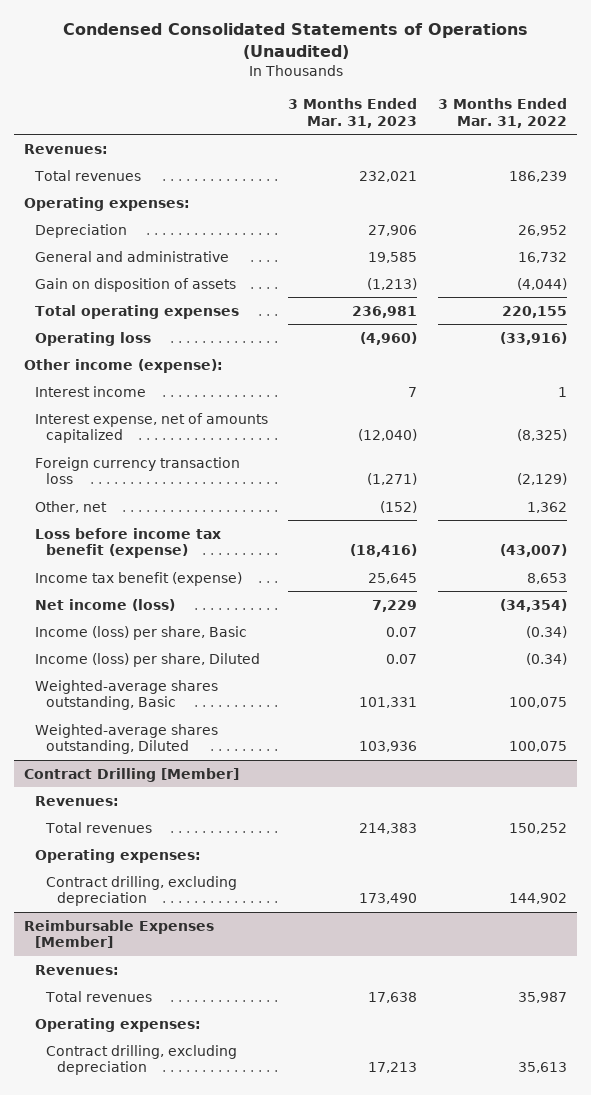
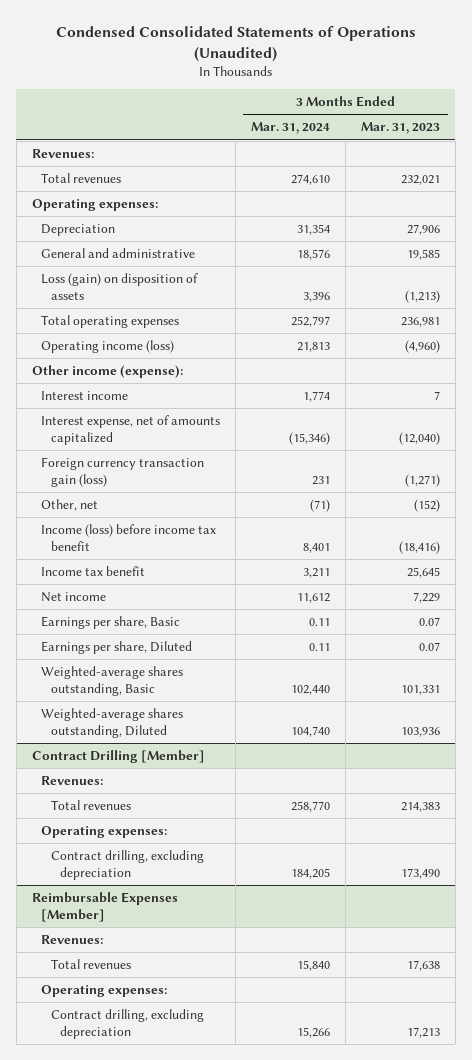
[438,98,568,128] 3 Months Ended Mar. 31, 2022 -> none
none -> [251,122,331,135] Mar. 31, 2024
[34,277,236,292] Gain on disposition of assets -> [41,272,199,301] Loss (gain) on disposition of assets
[34,331,151,346] Operating loss -> [41,339,175,353] Operating income (loss)
[34,456,240,485] Foreign currency transaction loss -> [41,456,205,488] Foreign currency transaction gain (loss)
[34,527,221,559] Loss before income tax benefit (expense) -> [41,523,217,552] Income (loss) before income tax benefit
[34,571,242,586] Income tax benefit (expense) -> [41,565,146,576] Income tax benefit
[34,598,175,611] Net income (loss) -> [41,591,107,602] Net income
[34,625,247,640] Income (loss) per share, Basic -> [41,615,181,629] Earnings per share, Basic
[34,652,260,667] Income (loss) per share, Diluted -> [41,640,193,654] Earnings per share, Diluted

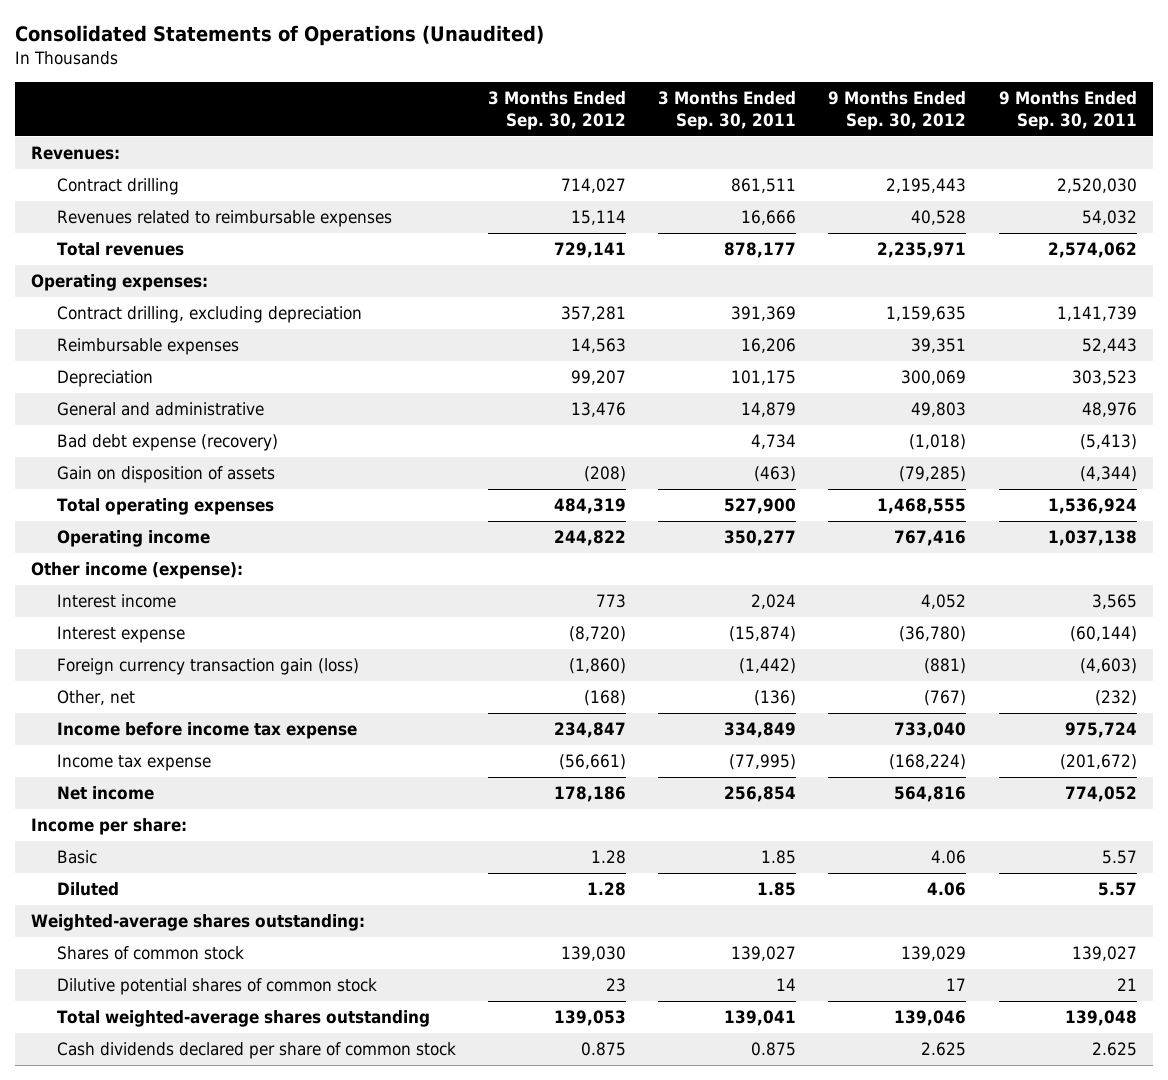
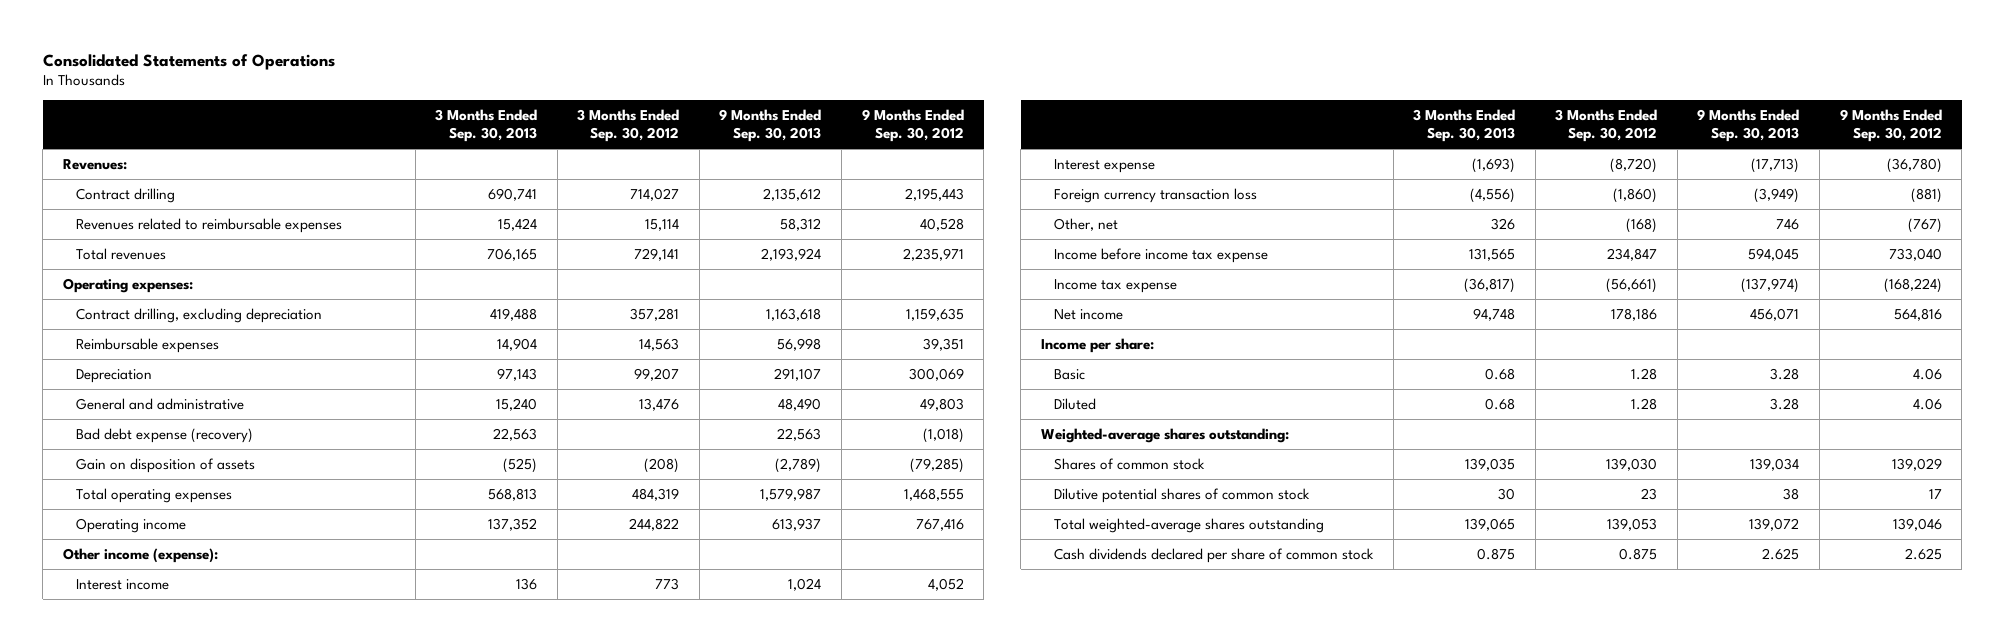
[14,25,544,47] Consolidated Statements of Operations (Unaudited) -> [42,53,335,70] Consolidated Statements of Operations
[658,90,797,130] 3 Months Ended Sep. 30, 2011 -> none
[998,90,1137,130] 9 Months Ended Sep. 30, 2011 -> none
none -> [435,108,538,143] 3 Months Ended Sep. 30, 2013
none -> [719,108,822,143] 9 Months Ended Sep. 30, 2013
[56,658,359,676] Foreign currency transaction gain (loss) -> [1053,187,1257,203] Foreign currency transaction loss

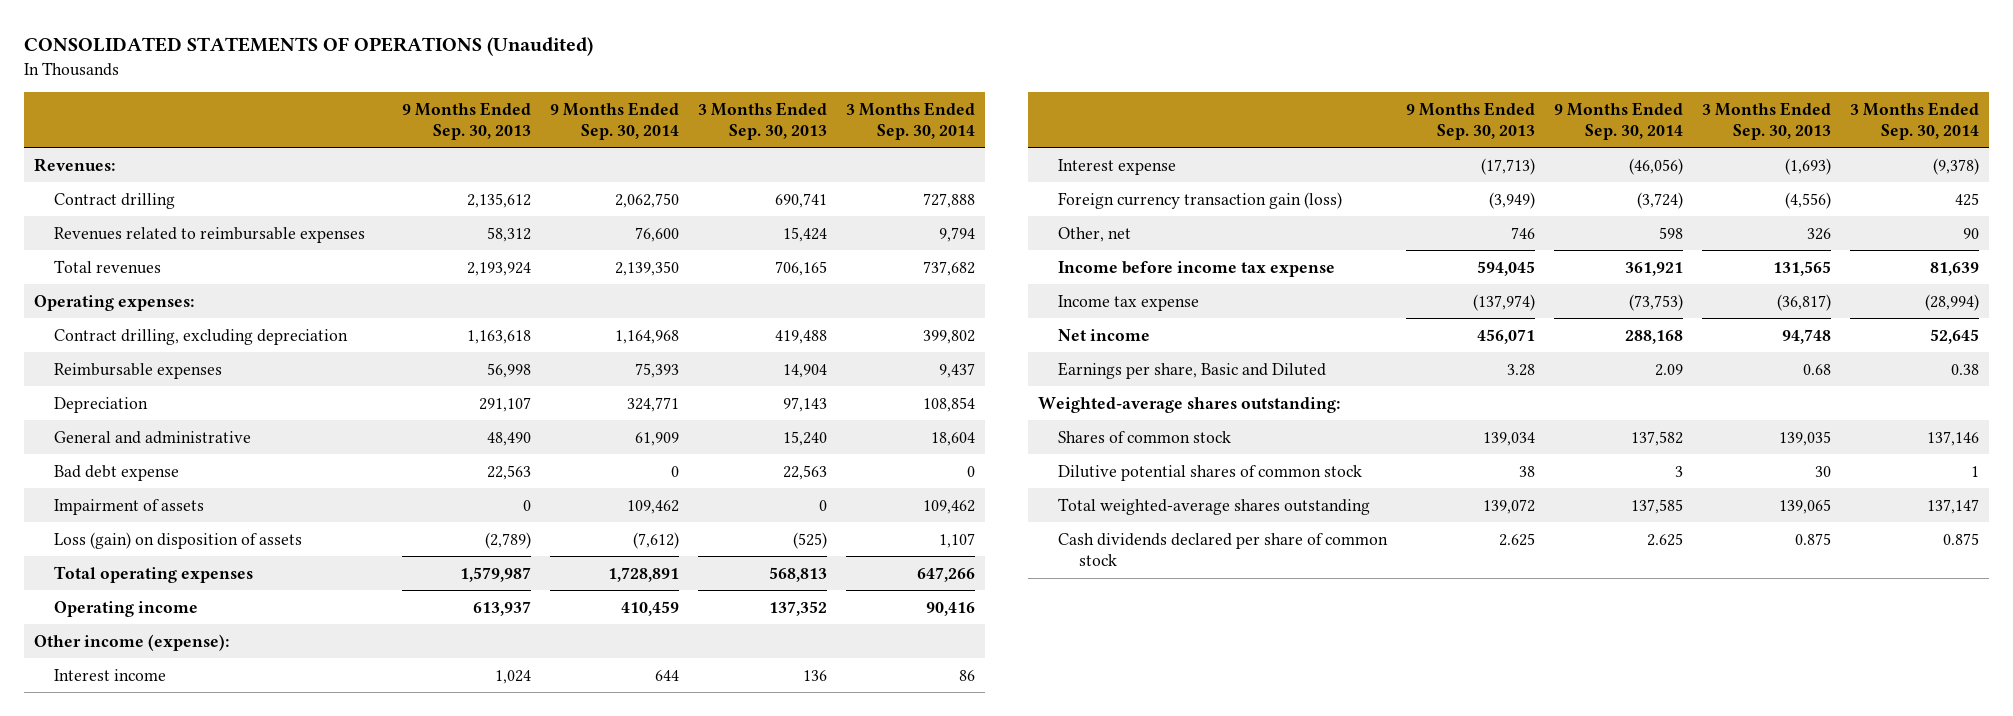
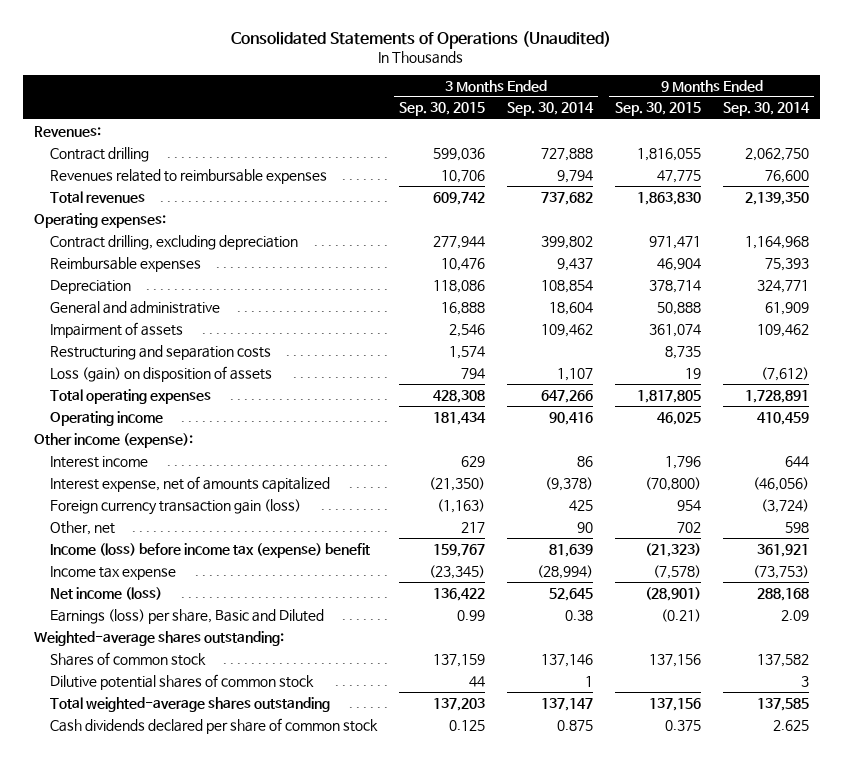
[24,37,594,57] CONSOLIDATED STATEMENTS OF OPERATIONS (Unaudited) -> [231,30,612,49] Consolidated Statements of Operations (Unaudited)
[402,101,532,140] 9 Months Ended Sep. 30, 2013 -> none
[698,101,828,140] 3 Months Ended Sep. 30, 2013 -> none
none -> [399,102,486,117] Sep. 30, 2015
none -> [614,102,701,117] Sep. 30, 2015
[54,464,180,481] Bad debt expense -> none
none -> [50,344,272,360] Restructuring and separation costs
[1058,158,1177,175] Interest expense -> [50,475,331,492] Interest expense, net of amounts capitalized
[1058,260,1336,277] Income before income tax expense -> [50,542,371,558] Income (loss) before income tax (expense) benefit
[1058,328,1151,341] Net income -> [50,586,163,600] Net income (loss)
[1058,361,1327,379] Earnings per share, Basic and Diluted -> [50,608,325,624] Earnings (loss) per share, Basic and Diluted

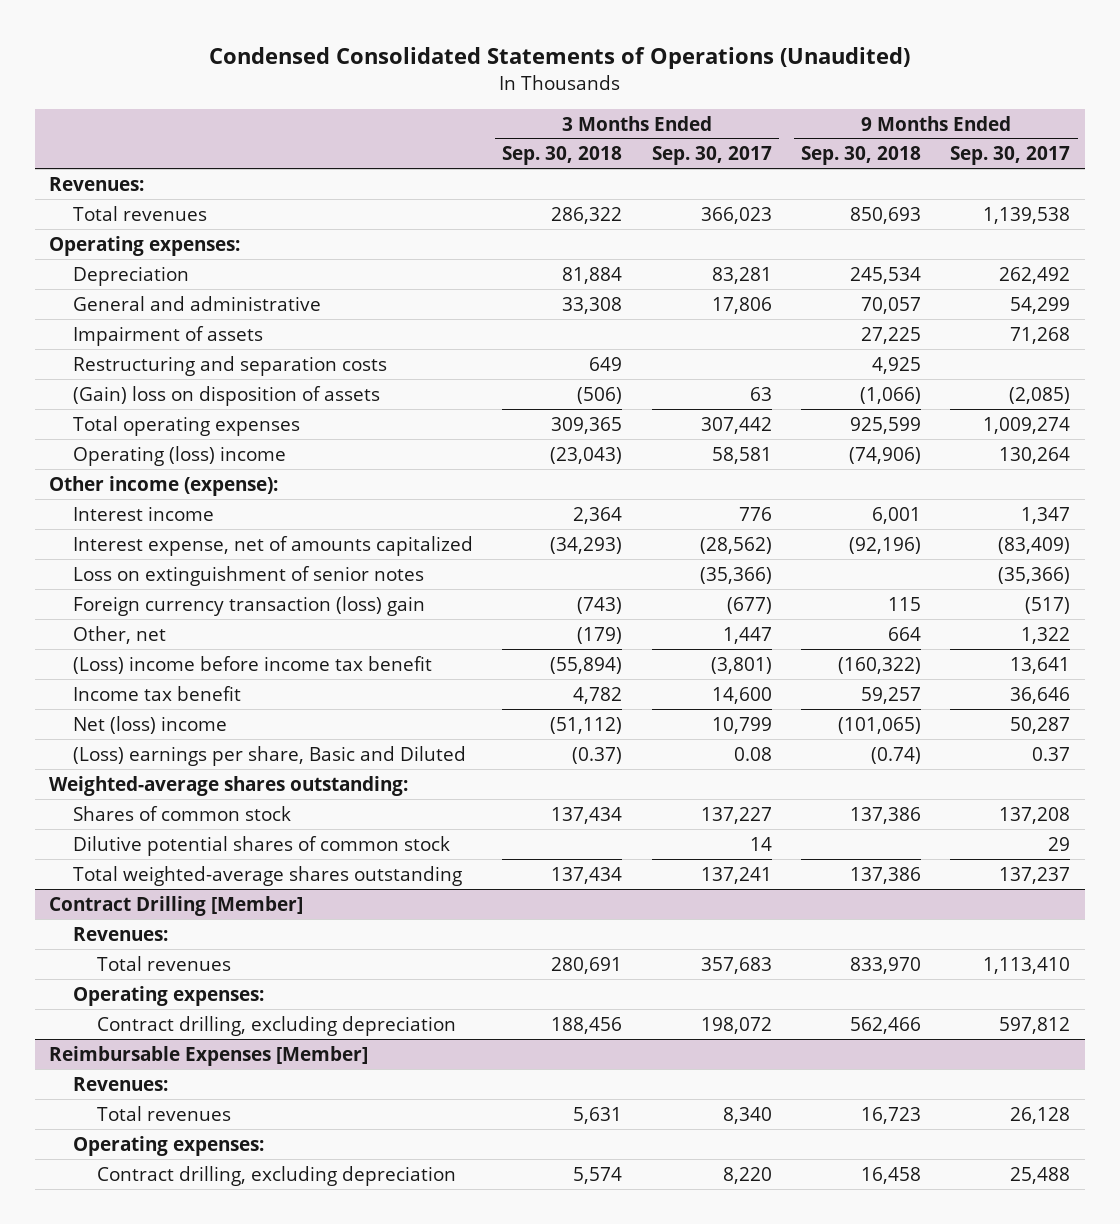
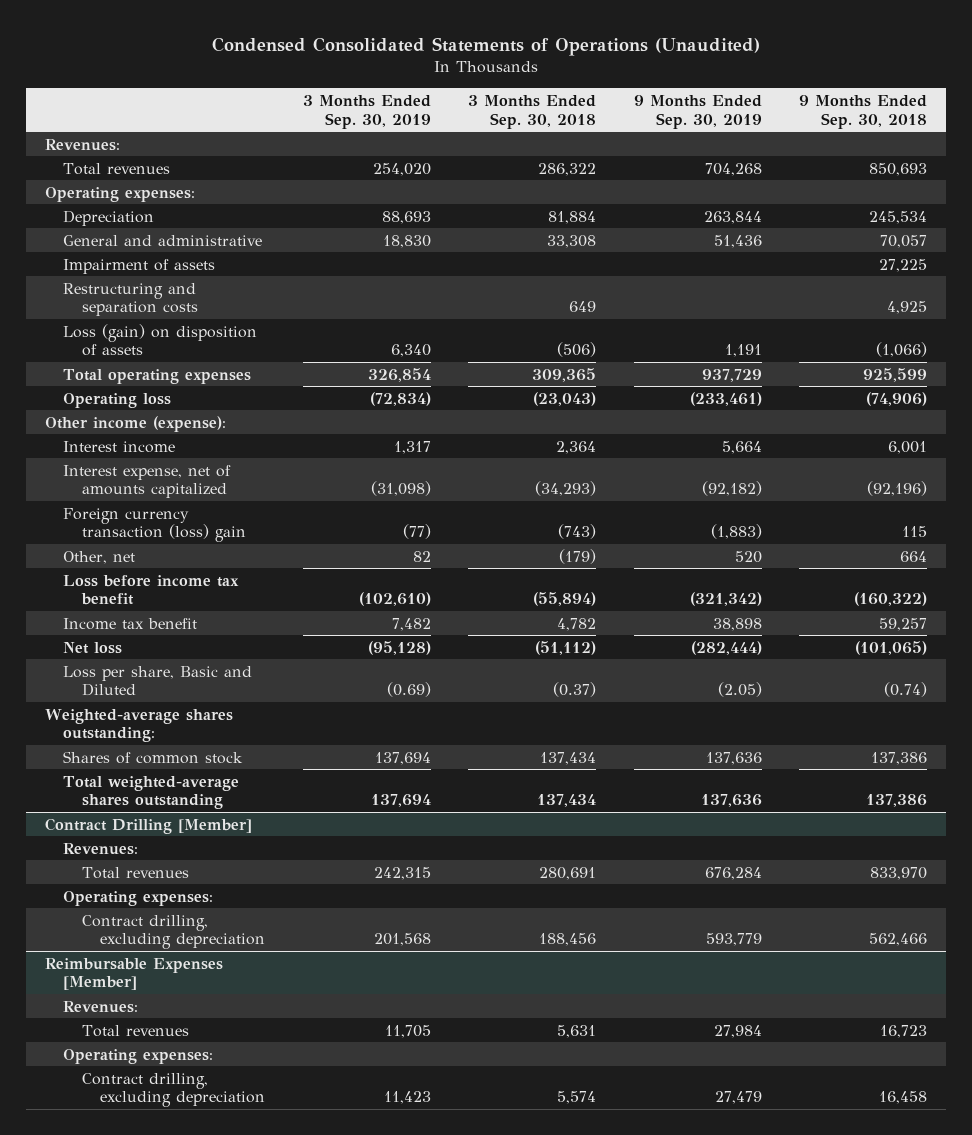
[651,146,772,166] Sep. 30, 2017 -> none
[950,146,1071,166] Sep. 30, 2017 -> none
none -> [302,94,431,129] 3 Months Ended Sep. 30, 2019
none -> [633,94,762,129] 9 Months Ended Sep. 30, 2019
[72,385,380,406] (Gain) loss on disposition of assets -> [63,323,258,357] Loss (gain) on disposition of assets
[72,445,286,466] Operating (loss) income -> [63,392,172,408] Operating loss
[72,565,424,586] Loss on extinguishment of senior notes -> none
[72,655,432,674] (Loss) income before income tax benefit -> [63,574,240,606] Loss before income tax benefit
[72,715,227,734] Net (loss) income -> [63,641,123,654] Net loss
[72,745,466,766] (Loss) earnings per share, Basic and Diluted -> [63,665,253,697] Loss per share, Basic and Diluted
[72,835,450,856] Dilutive potential shares of common stock -> none

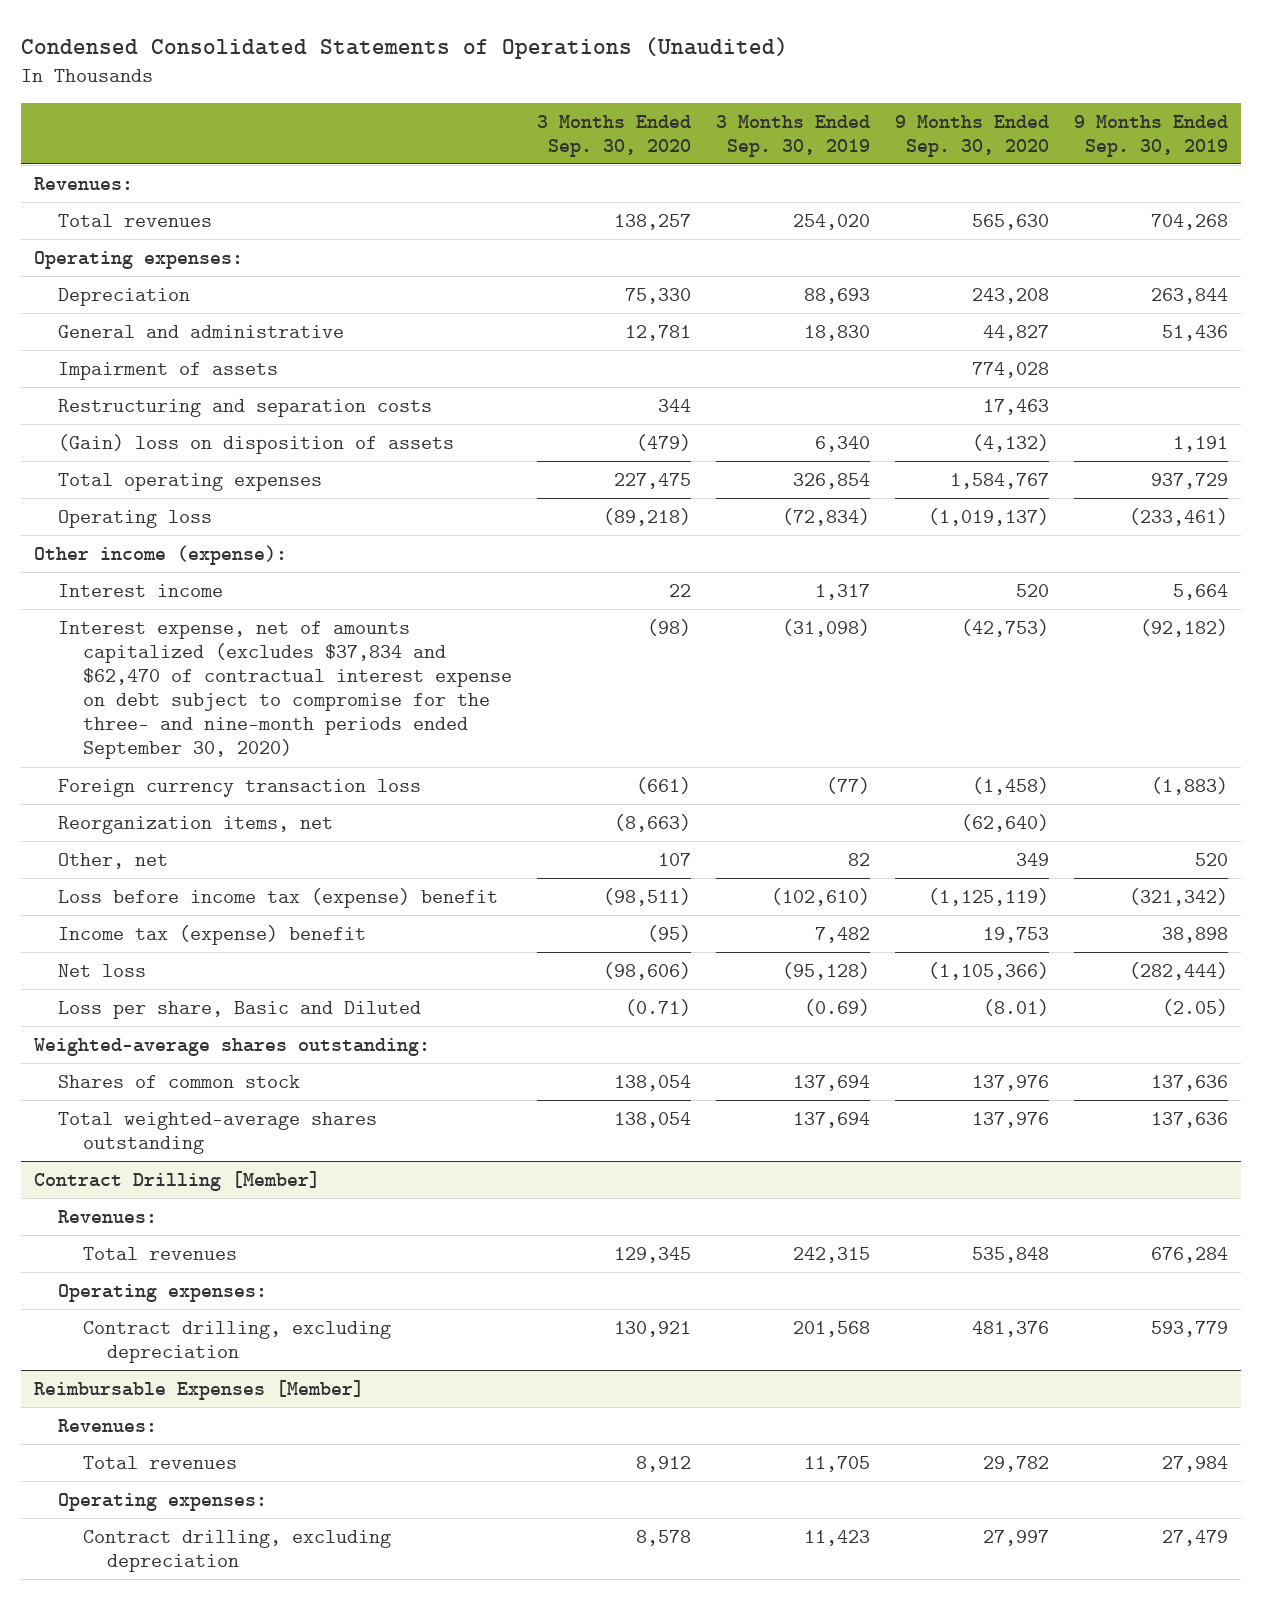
[468,94,597,129] 3 Months Ended Sep. 30, 2018 -> none
[799,94,928,129] 9 Months Ended Sep. 30, 2018 -> none
none -> [536,114,691,157] 3 Months Ended Sep. 30, 2020
none -> [895,114,1050,157] 9 Months Ended Sep. 30, 2020
[63,323,258,357] Loss (gain) on disposition of assets -> [58,434,455,455] (Gain) loss on disposition of assets
[63,464,232,499] Interest expense, net of amounts capitalized -> [58,621,512,760] Interest expense, net of amounts capitalized (excludes $37,834 and $62,470 of contractual interest expense on debt subject to compromise for the three- and nine-month periods ended September 30, 2020)
[63,507,246,543] Foreign currency transaction (loss) gain -> [58,779,422,798] Foreign currency transaction loss
none -> [58,816,334,835] Reorganization items, net
[63,574,240,606] Loss before income tax benefit -> [58,888,499,909] Loss before income tax (expense) benefit
[63,617,198,630] Income tax benefit -> [58,925,367,946] Income tax (expense) benefit

